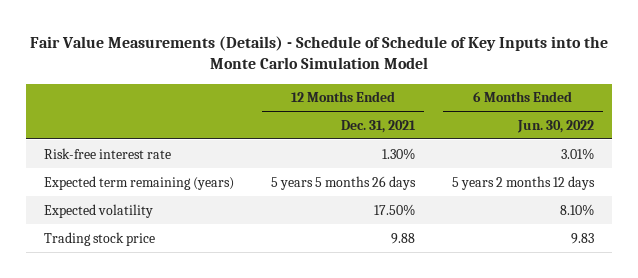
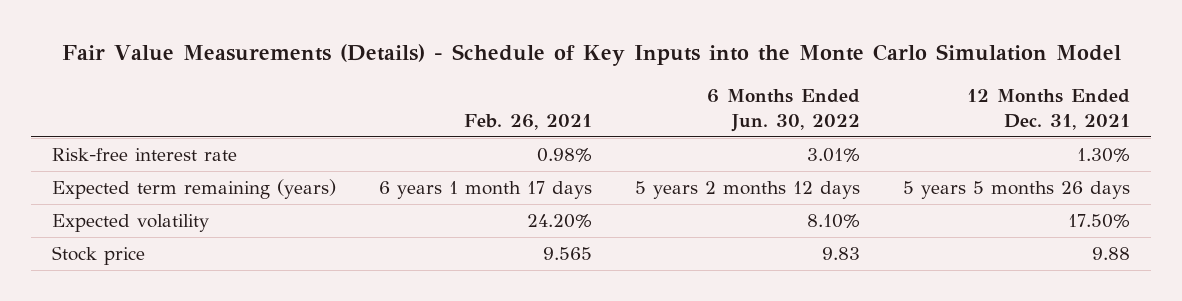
[30,35,609,70] Fair Value Measurements (Details) - Schedule of Schedule of Key Inputs into the Monte Carlo Simulation Model -> [61,44,1121,67] Fair Value Measurements (Details) - Schedule of Key Inputs into the Monte Carlo Simulation Model
none -> [463,113,592,130] Feb. 26, 2021
[44,231,156,246] Trading stock price -> [52,246,146,266] Stock price

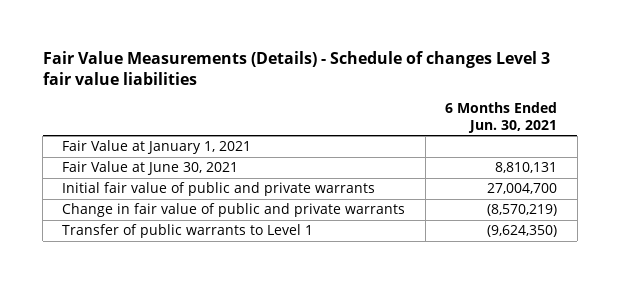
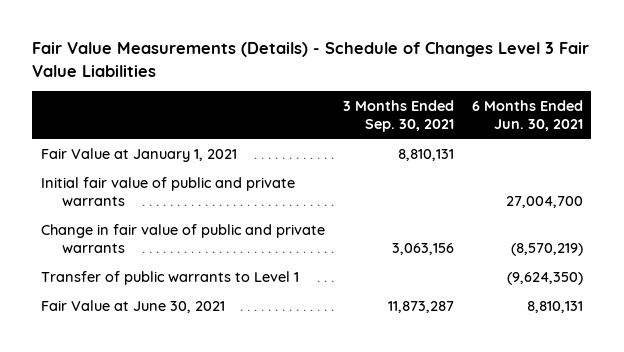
[42,50,550,85] Fair Value Measurements (Details) - Schedule of changes Level 3 fair value liabilities -> [32,42,590,77] Fair Value Measurements (Details) - Schedule of Changes Level 3 Fair Value Liabilities
none -> [342,99,454,133] 3 Months Ended Sep. 30, 2021
[62,161,239,176] Fair Value at June 30, 2021 -> [40,299,225,313] Fair Value at June 30, 2021

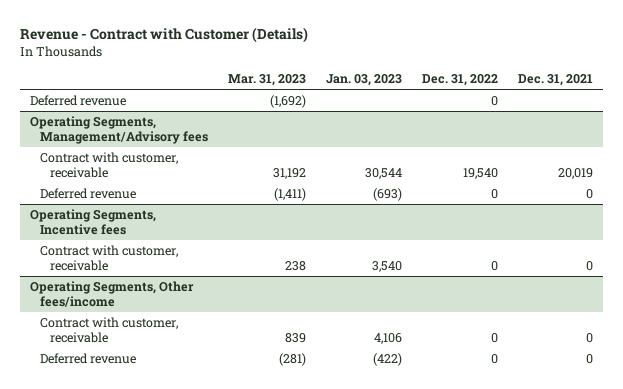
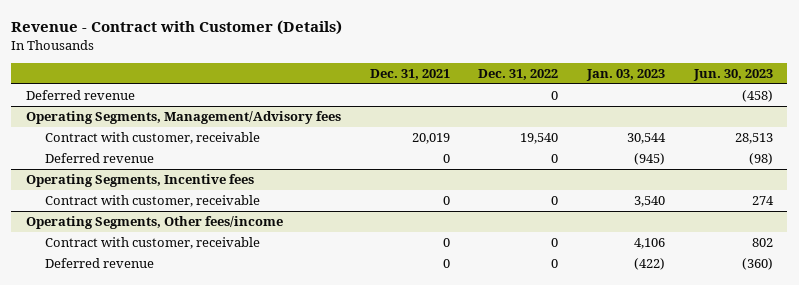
[227,74,306,87] Mar. 31, 2023 -> none
none -> [693,69,774,82] Jun. 30, 2023
[372,188,402,202] (693) -> [634,153,666,166] (945)

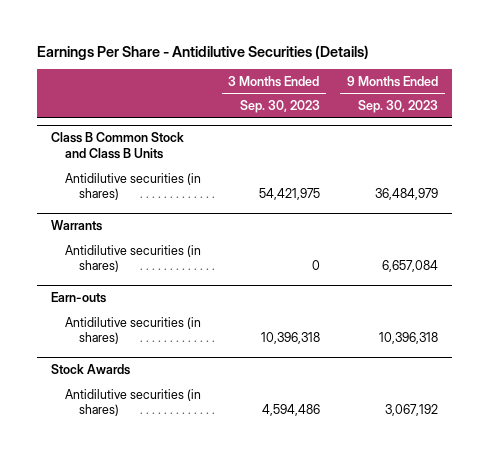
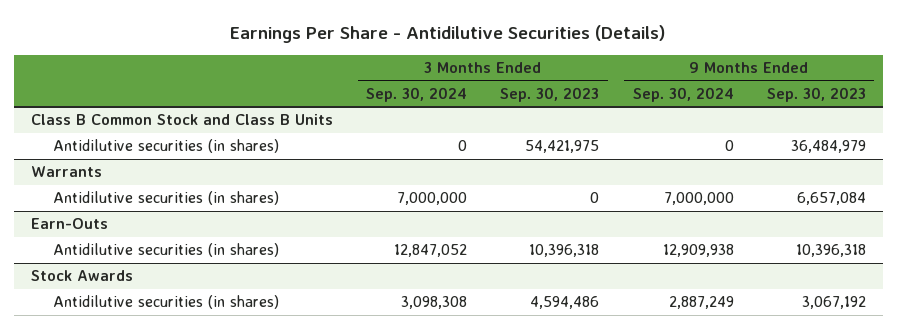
none -> [366,86,468,102] Sep. 30, 2024
none -> [632,86,734,102] Sep. 30, 2024
[51,292,107,304] Earn-outs -> [30,218,108,230] Earn-Outs

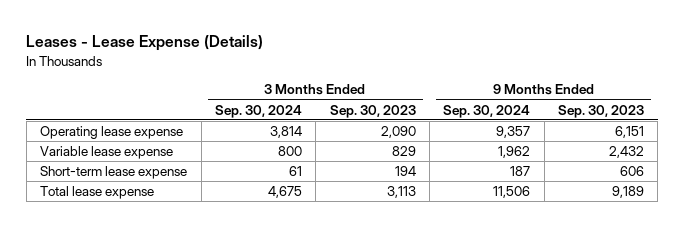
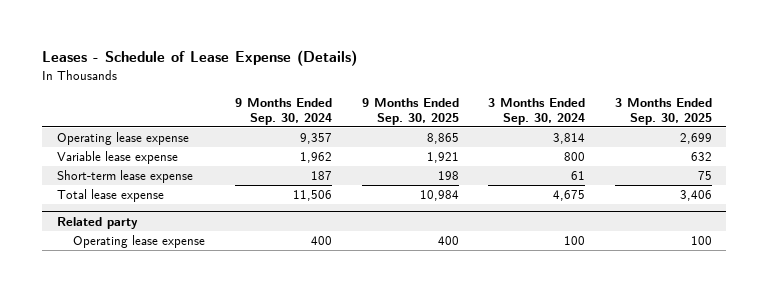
[26,35,264,52] Leases - Lease Expense (Details) -> [42,50,358,67] Leases - Schedule of Lease Expense (Details)
[329,104,416,118] Sep. 30, 2023 -> none
[557,104,644,118] Sep. 30, 2023 -> none
none -> [361,97,459,125] 9 Months Ended Sep. 30, 2025
none -> [614,97,712,125] 3 Months Ended Sep. 30, 2025
none -> [57,216,139,229] Related party
none -> [73,235,206,249] Operating lease expense

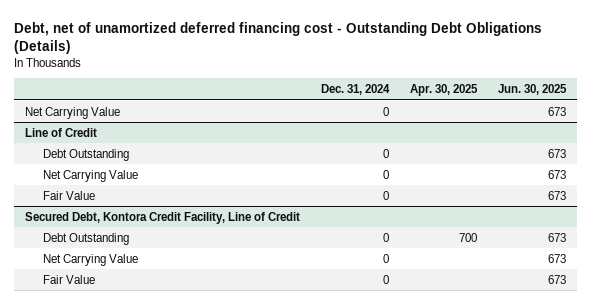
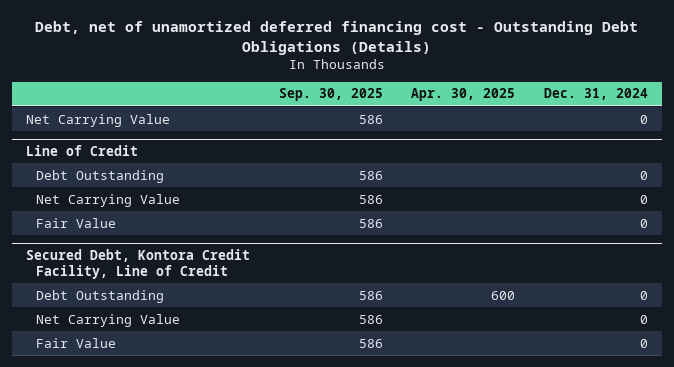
[498,83,568,95] Jun. 30, 2025 -> none
none -> [278,88,383,102] Sep. 30, 2025
[459,232,478,242] 700 -> [491,290,516,300] 600

